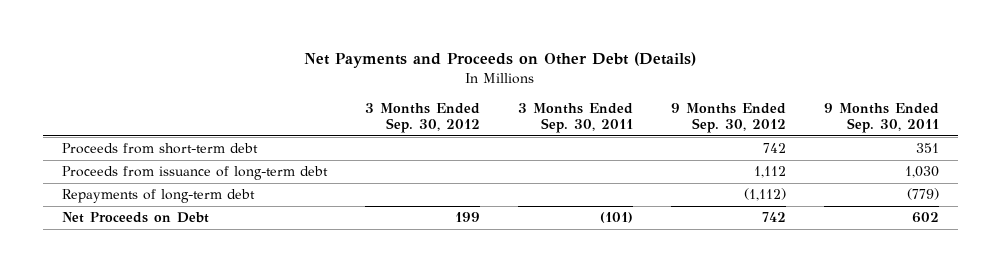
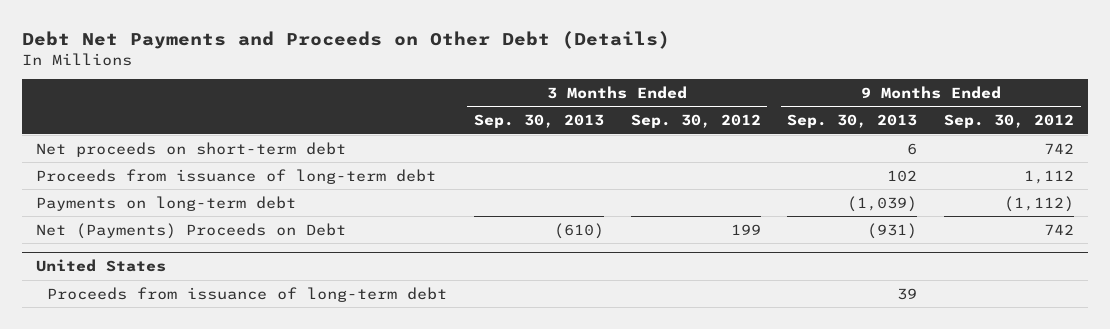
[304,52,697,69] Net Payments and Proceeds on Other Debt (Details) -> [22,30,671,49] Debt Net Payments and Proceeds on Other Debt (Details)
[517,103,633,134] 3 Months Ended Sep. 30, 2011 -> none
[823,103,939,134] 9 Months Ended Sep. 30, 2011 -> none
none -> [473,114,604,129] Sep. 30, 2013
none -> [787,114,918,129] Sep. 30, 2013
[61,143,258,155] Proceeds from short-term debt -> [35,141,346,157] Net proceeds on short-term debt
[61,189,255,204] Repayments of long-term debt -> [35,195,296,211] Payments on long-term debt
[61,212,209,224] Net Proceeds on Debt -> [35,222,346,239] Net (Payments) Proceeds on Debt
none -> [35,259,166,273] United States
none -> [47,286,448,302] Proceeds from issuance of long-term debt

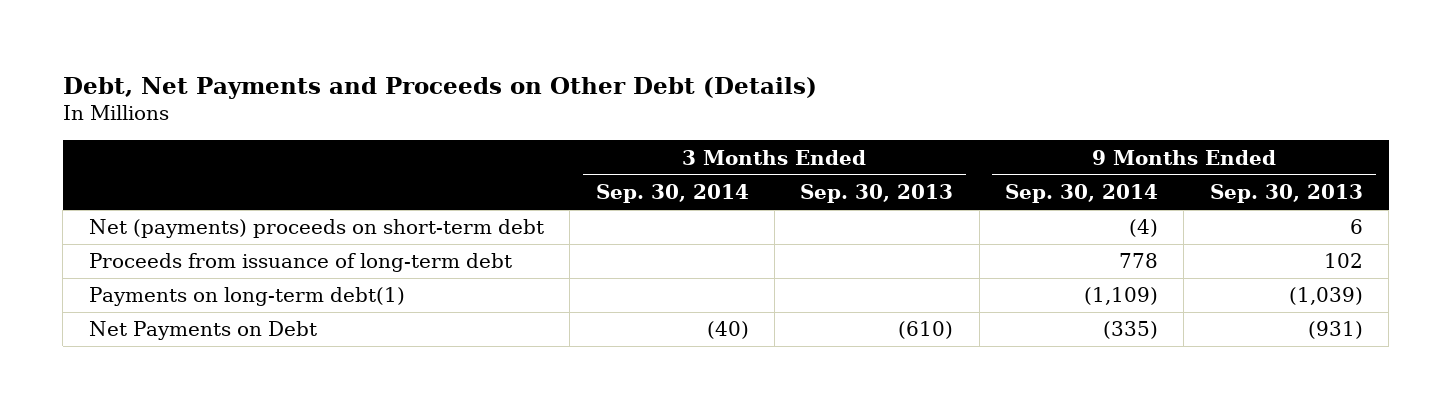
[22,30,671,49] Debt Net Payments and Proceeds on Other Debt (Details) -> [62,76,817,99] Debt, Net Payments and Proceeds on Other Debt (Details)
[630,114,761,129] Sep. 30, 2012 -> none
[944,114,1075,129] Sep. 30, 2012 -> none
none -> [595,184,749,204] Sep. 30, 2014
none -> [1005,184,1159,204] Sep. 30, 2014
[35,141,346,157] Net proceeds on short-term debt -> [88,219,544,239] Net (payments) proceeds on short-term debt
[35,259,166,273] United States -> none
[47,286,448,302] Proceeds from issuance of long-term debt -> none
[35,195,296,211] Payments on long-term debt -> [88,287,405,307] Payments on long-term debt(1)
[35,222,346,239] Net (Payments) Proceeds on Debt -> [88,321,317,341] Net Payments on Debt

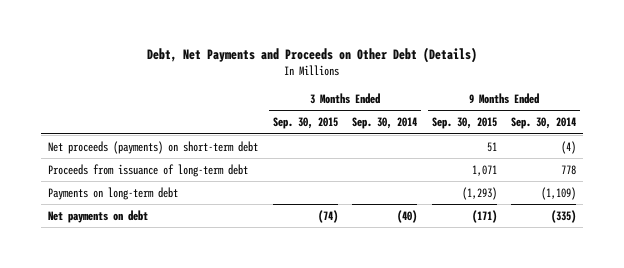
[800,184,954,204] Sep. 30, 2013 -> none
[1209,184,1363,204] Sep. 30, 2013 -> none
none -> [272,117,338,130] Sep. 30, 2015
none -> [431,117,497,130] Sep. 30, 2015
[88,219,544,239] Net (payments) proceeds on short-term debt -> [48,140,259,154] Net proceeds (payments) on short-term debt
[88,287,405,307] Payments on long-term debt(1) -> [48,186,179,200] Payments on long-term debt
[88,321,317,341] Net Payments on Debt -> [48,209,149,223] Net payments on debt

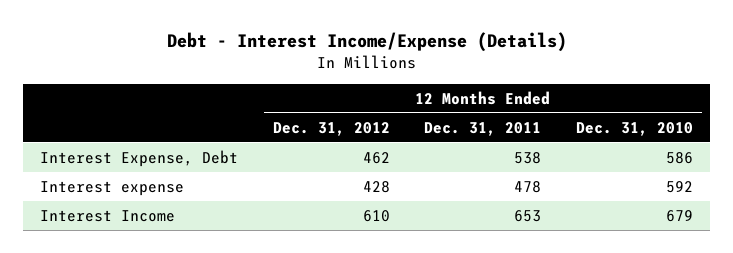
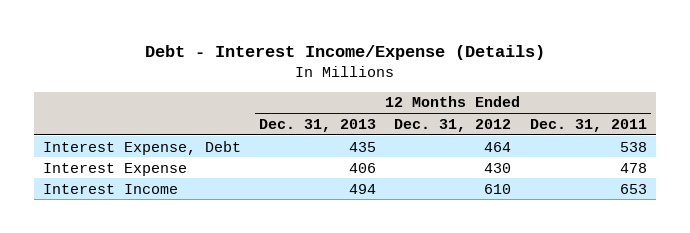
[575,121,693,136] Dec. 31, 2010 -> none
none -> [259,118,377,132] Dec. 31, 2013
[362,151,390,164] 462 -> [484,141,512,152] 464
[40,180,185,196] Interest expense -> [43,162,188,176] Interest Expense
[362,180,390,193] 428 -> [484,162,512,173] 430

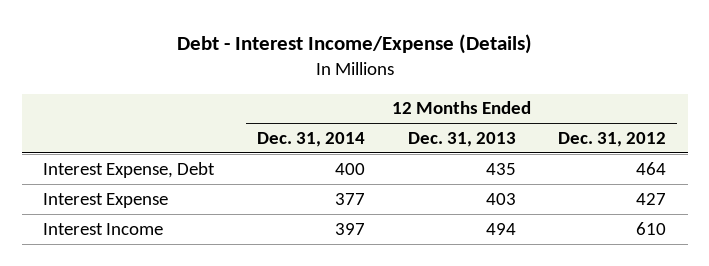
[529,118,647,132] Dec. 31, 2011 -> none
none -> [256,132,365,148] Dec. 31, 2014
[349,162,377,173] 406 -> [485,192,516,205] 403
[484,162,512,173] 430 -> [636,192,667,205] 427

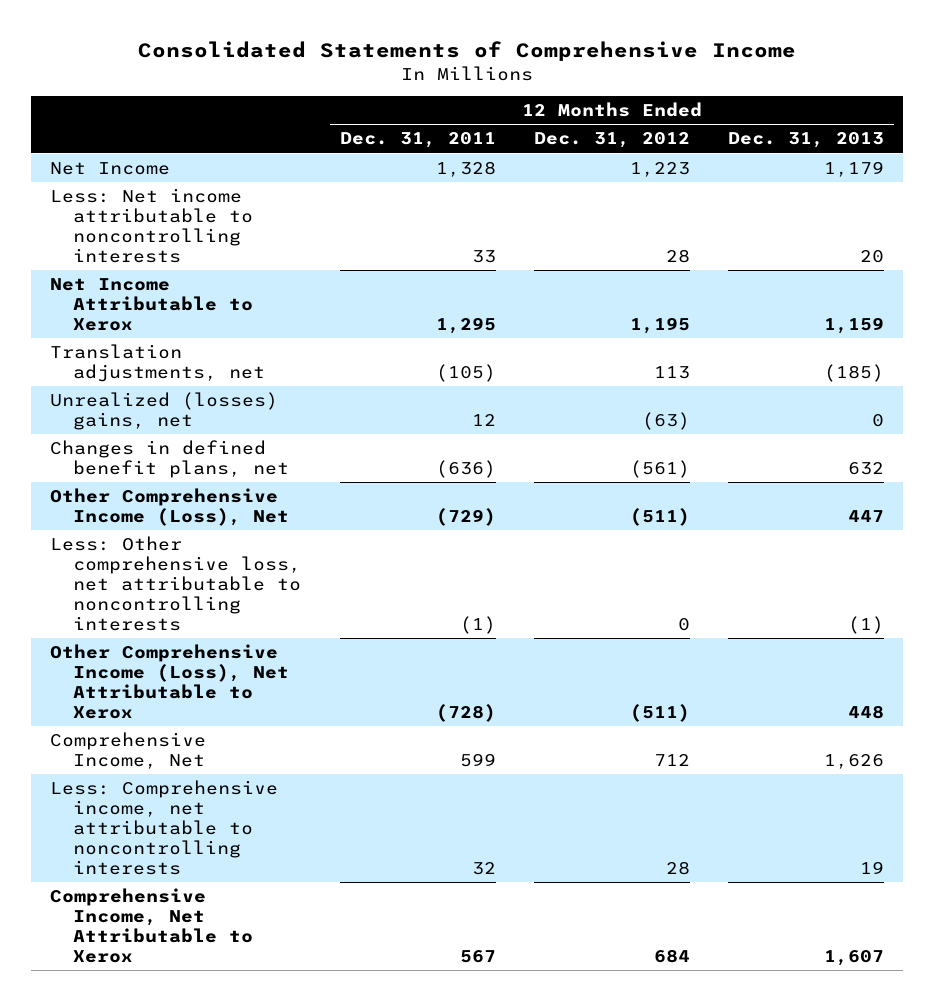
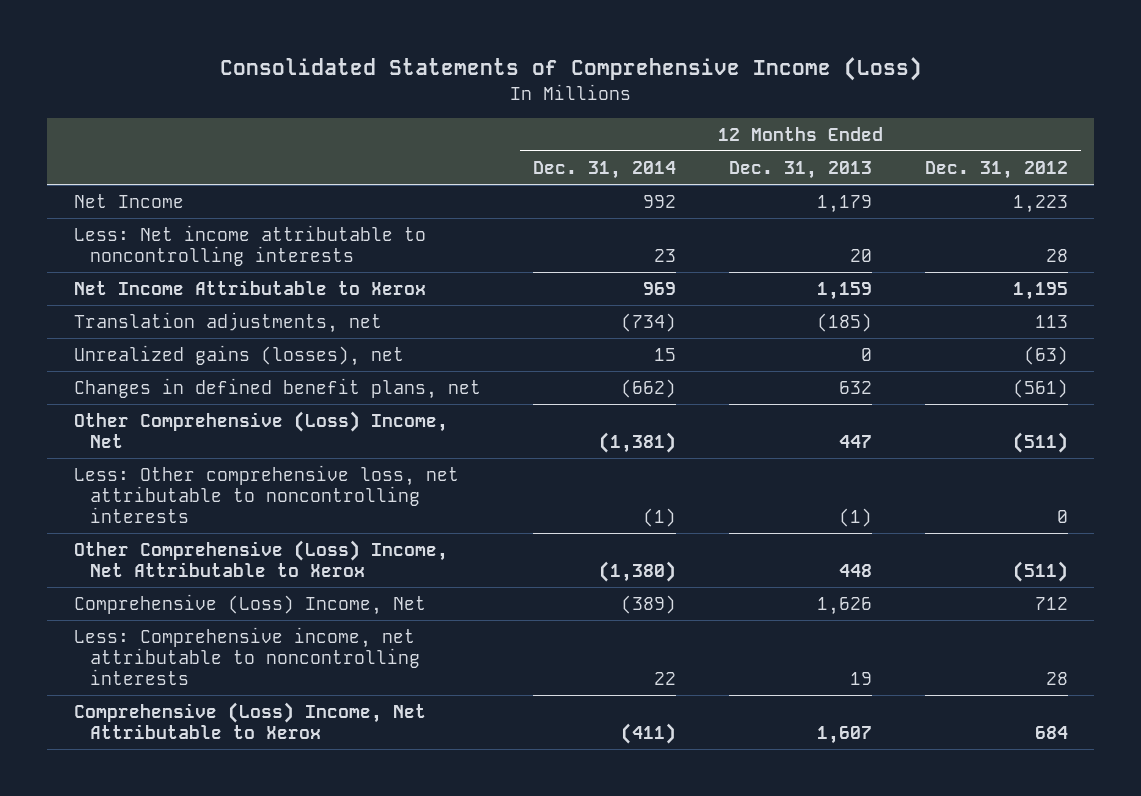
[138,40,797,61] Consolidated Statements of Comprehensive Income -> [219,57,922,82] Consolidated Statements of Comprehensive Income (Loss)
[339,132,496,149] Dec. 31, 2011 -> none
none -> [533,160,677,179] Dec. 31, 2014
[50,391,279,430] Unrealized (losses) gains, net -> [73,344,404,366] Unrealized gains (losses), net
[50,487,290,526] Other Comprehensive Income (Loss), Net -> [73,410,448,448] Other Comprehensive (Loss) Income, Net
[50,643,290,720] Other Comprehensive Income (Loss), Net Attributable to Xerox -> [73,539,448,577] Other Comprehensive (Loss) Income, Net Attributable to Xerox
[50,731,207,769] Comprehensive Income, Net -> [73,593,426,615] Comprehensive (Loss) Income, Net
[50,887,254,964] Comprehensive Income, Net Attributable to Xerox -> [73,701,426,739] Comprehensive (Loss) Income, Net Attributable to Xerox

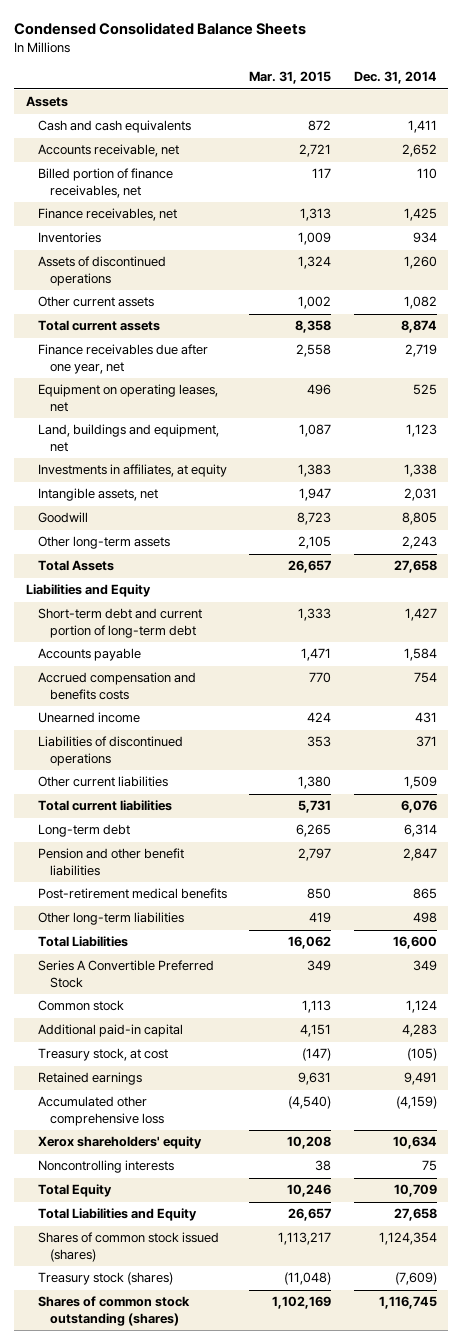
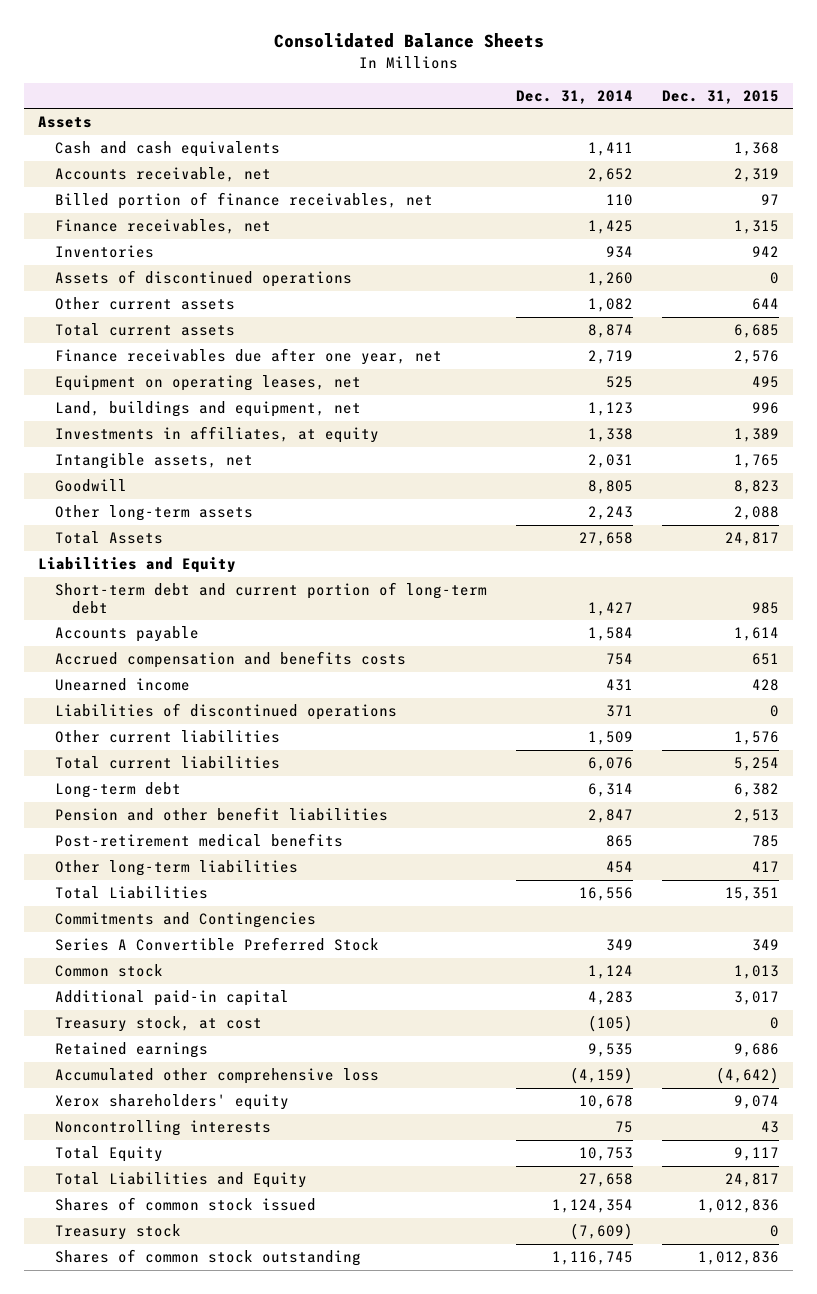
[14,22,307,36] Condensed Consolidated Balance Sheets -> [273,33,544,49] Consolidated Balance Sheets
[249,71,332,85] Mar. 31, 2015 -> none
none -> [661,89,779,104] Dec. 31, 2015
[413,912,438,924] 498 -> [606,861,634,874] 454
[393,936,438,950] 16,600 -> [579,887,634,902] 16,556
none -> [55,912,317,929] Commitments and Contingencies
[404,1072,438,1086] 9,491 -> [588,1043,634,1058] 9,535
[393,1136,438,1150] 10,634 -> [579,1095,634,1110] 10,678
[394,1184,438,1198] 10,709 -> [579,1147,634,1162] 10,753
[37,1232,219,1263] Shares of common stock issued (shares) -> [55,1197,317,1212] Shares of common stock issued
[37,1272,173,1286] Treasury stock (shares) -> [55,1224,182,1241] Treasury stock
[37,1296,190,1327] Shares of common stock outstanding (shares) -> [55,1249,362,1267] Shares of common stock outstanding

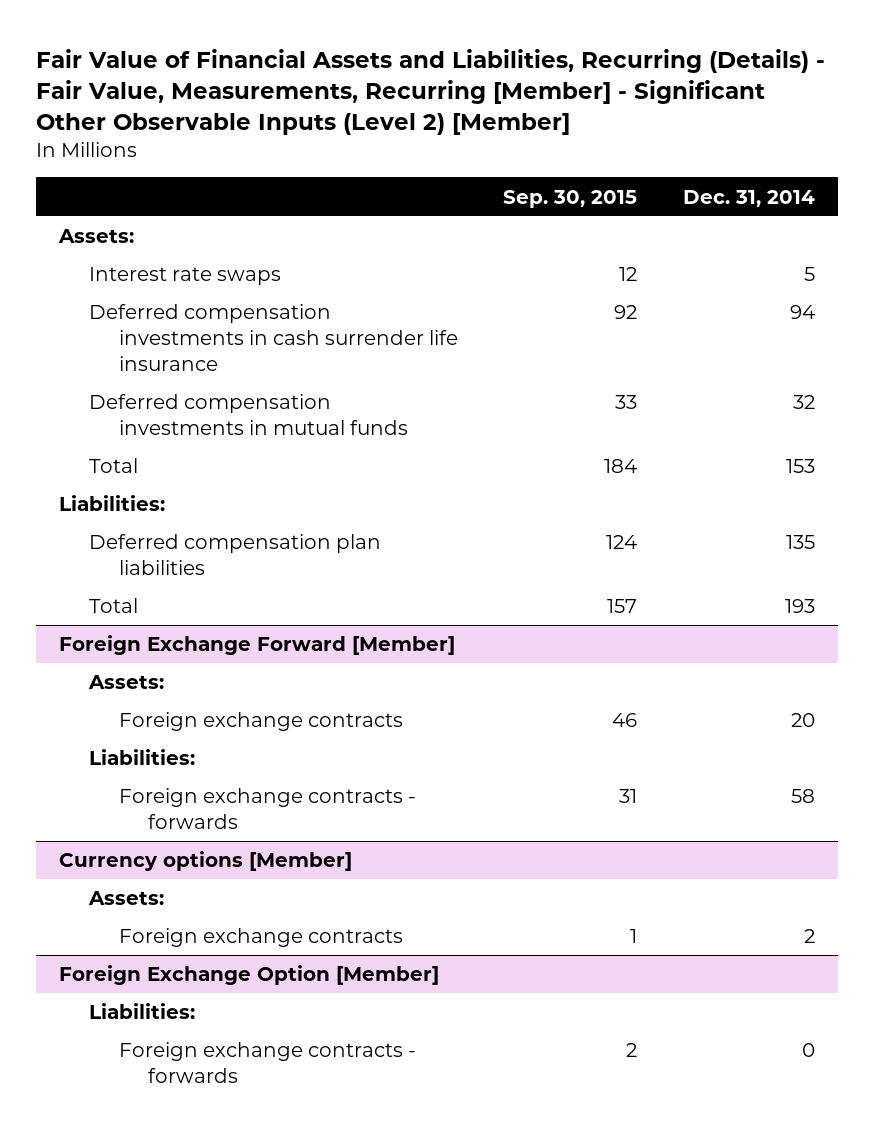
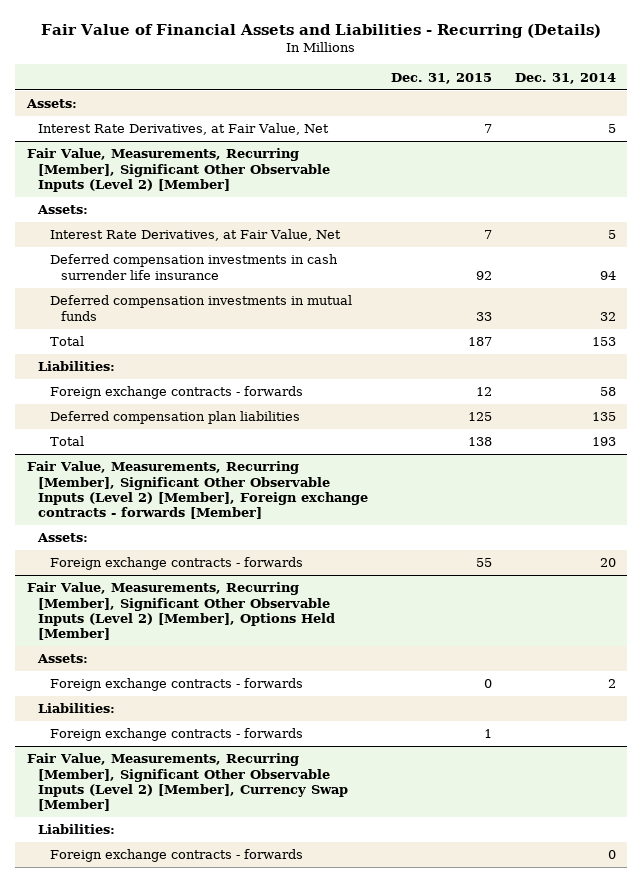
[36,48,826,136] Fair Value of Financial Assets and Liabilities, Recurring (Details) - Fair Value, Measurements, Recurring [Member] - Significant Other Observable Inputs (Level 2) [Member] -> [41,23,602,38] Fair Value of Financial Assets and Liabilities - Recurring (Details)
[503,189,638,208] Sep. 30, 2015 -> none
none -> [390,72,492,84] Dec. 31, 2015
[88,267,281,286] Interest rate swaps -> none
none -> [38,123,330,136] Interest Rate Derivatives, at Fair Value, Net
none -> [26,148,331,192] Fair Value, Measurements, Recurring [Member], Significant Other Observable Inputs (Level 2) [Member]
none -> [37,205,89,215] Assets:
none -> [49,229,341,242] Interest Rate Derivatives, at Fair Value, Net
none -> [49,386,303,400] Foreign exchange contracts - forwards
[59,635,456,656] Foreign Exchange Forward [Member] -> none
none -> [26,461,369,520] Fair Value, Measurements, Recurring [Member], Significant Other Observable Inputs (Level 2) [Member], Foreign exchange contracts - forwards [Member]
[88,749,195,766] Liabilities: -> none
[118,788,416,830] Foreign exchange contracts - forwards -> none
[59,851,353,872] Currency options [Member] -> none
[118,712,403,732] Foreign exchange contracts -> [49,557,303,571] Foreign exchange contracts - forwards
none -> [26,582,336,641] Fair Value, Measurements, Recurring [Member], Significant Other Observable Inputs (Level 2) [Member], Options Held [Member]
[59,965,440,986] Foreign Exchange Option [Member] -> none
[118,928,403,948] Foreign exchange contracts -> [49,678,303,692] Foreign exchange contracts - forwards
none -> [49,728,303,742] Foreign exchange contracts - forwards
none -> [26,753,349,812] Fair Value, Measurements, Recurring [Member], Significant Other Observable Inputs (Level 2) [Member], Currency Swap [Member]
none -> [38,824,116,835] Liabilities:

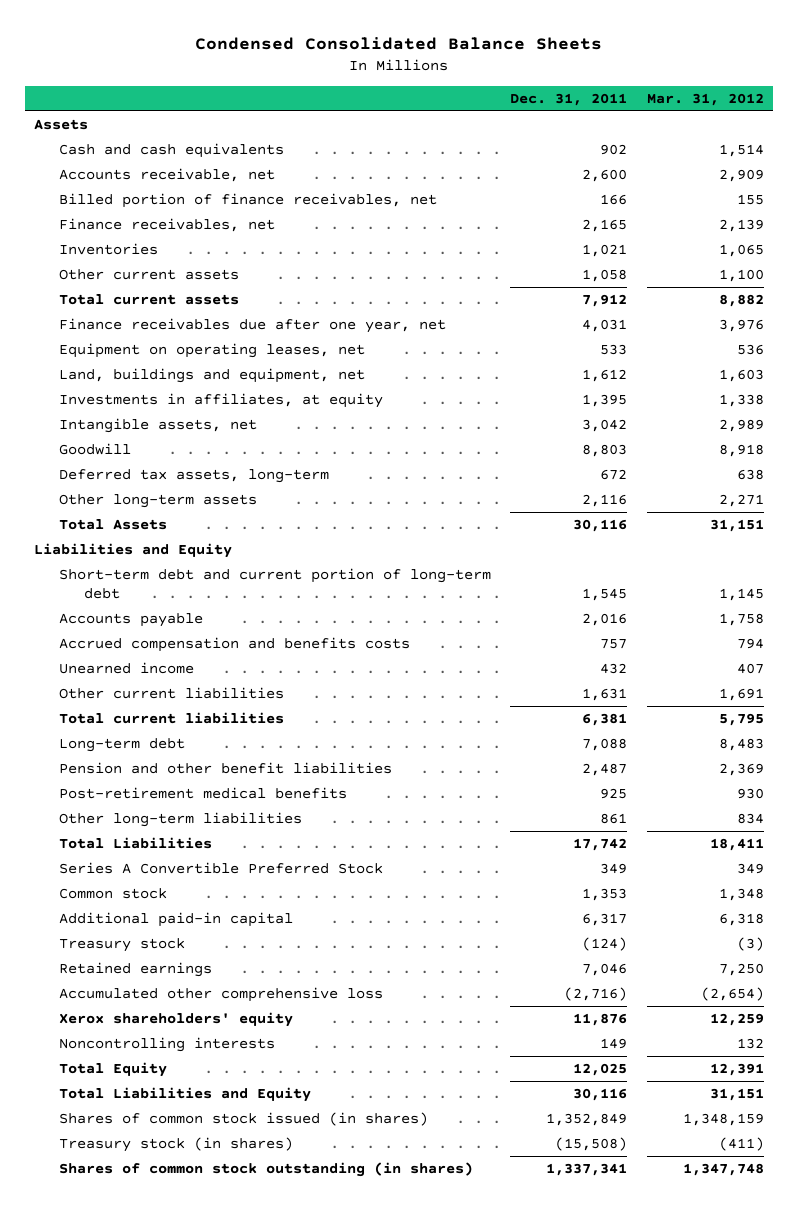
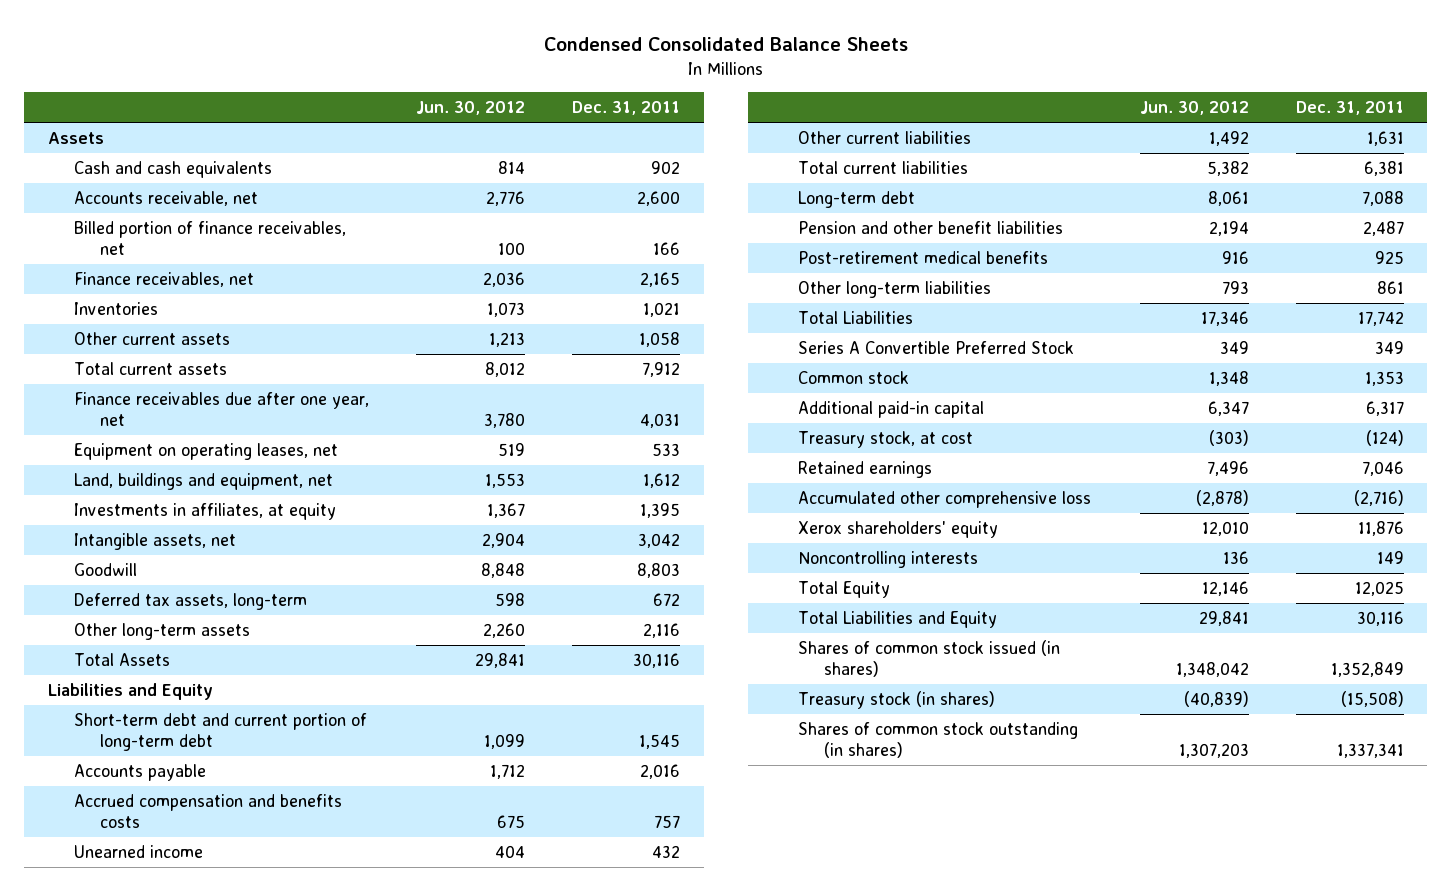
[646,93,764,107] Mar. 31, 2012 -> none
none -> [416,101,526,116] Jun. 30, 2012
[59,937,186,952] Treasury stock -> [797,430,973,448] Treasury stock, at cost

